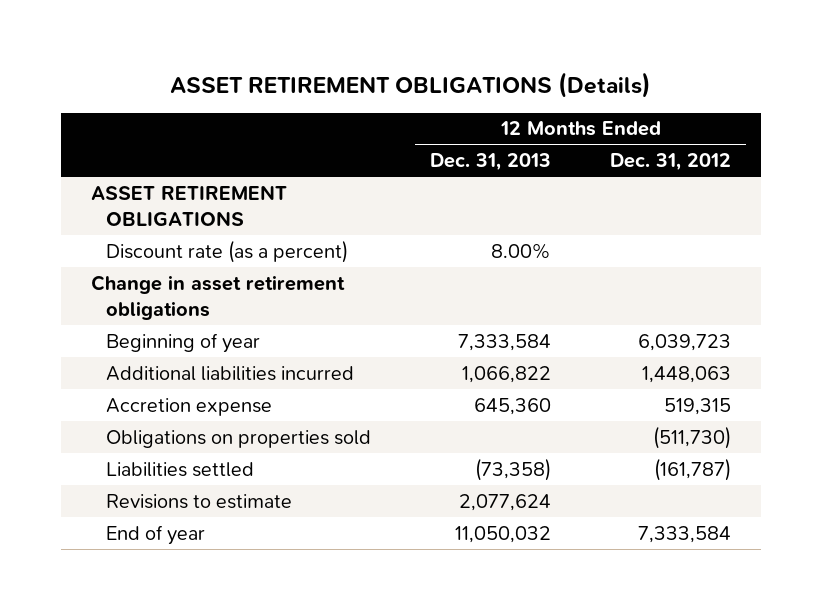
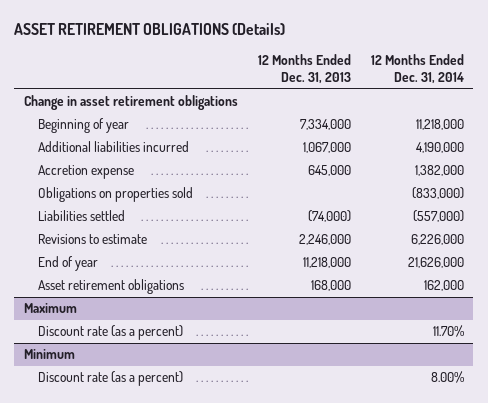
[610,153,732,172] Dec. 31, 2012 -> none
none -> [370,54,464,85] 12 Months Ended Dec. 31, 2014
[90,184,287,226] ASSET RETIREMENT OBLIGATIONS -> none
[105,239,348,263] Discount rate (as a percent) -> none
[458,333,552,351] 7,333,584 -> [299,119,351,131] 7,334,000
[462,365,552,383] 1,066,822 -> [302,142,351,154] 1,067,000
[474,397,552,415] 645,360 -> [307,165,351,177] 645,000
[475,457,552,481] (73,358) -> [307,210,351,223] (74,000)
[459,493,552,511] 2,077,624 -> [298,234,351,246] 2,246,000
[455,525,552,543] 11,050,032 -> [302,257,351,269] 11,218,000
none -> [37,279,184,295] Asset retirement obligations
none -> [24,303,78,314] Maximum
none -> [37,325,183,341] Discount rate (as a percent)
none -> [24,349,76,360] Minimum
none -> [37,371,183,387] Discount rate (as a percent)

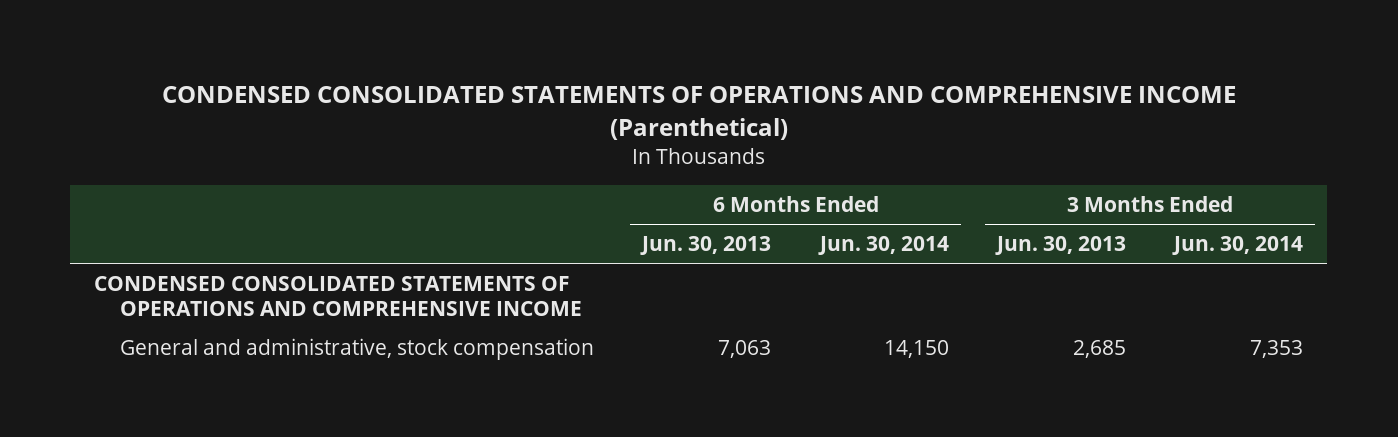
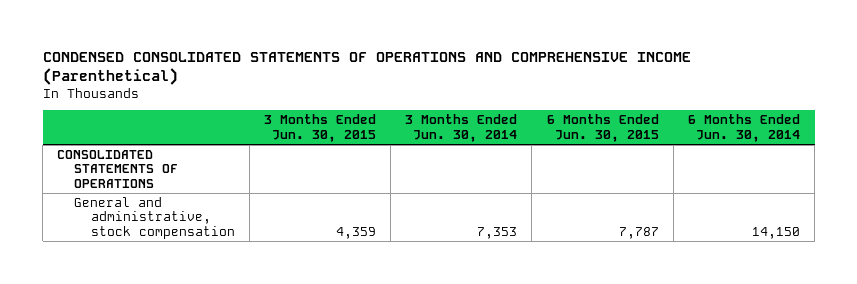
[640,236,772,256] Jun. 30, 2013 -> none
[994,236,1126,256] Jun. 30, 2013 -> none
none -> [264,114,377,142] 3 Months Ended Jun. 30, 2015
none -> [546,114,659,142] 6 Months Ended Jun. 30, 2015
[94,275,583,317] CONDENSED CONSOLIDATED STATEMENTS OF OPERATIONS AND COMPREHENSIVE INCOME -> [57,149,179,188] CONSOLIDATED STATEMENTS OF OPERATIONS

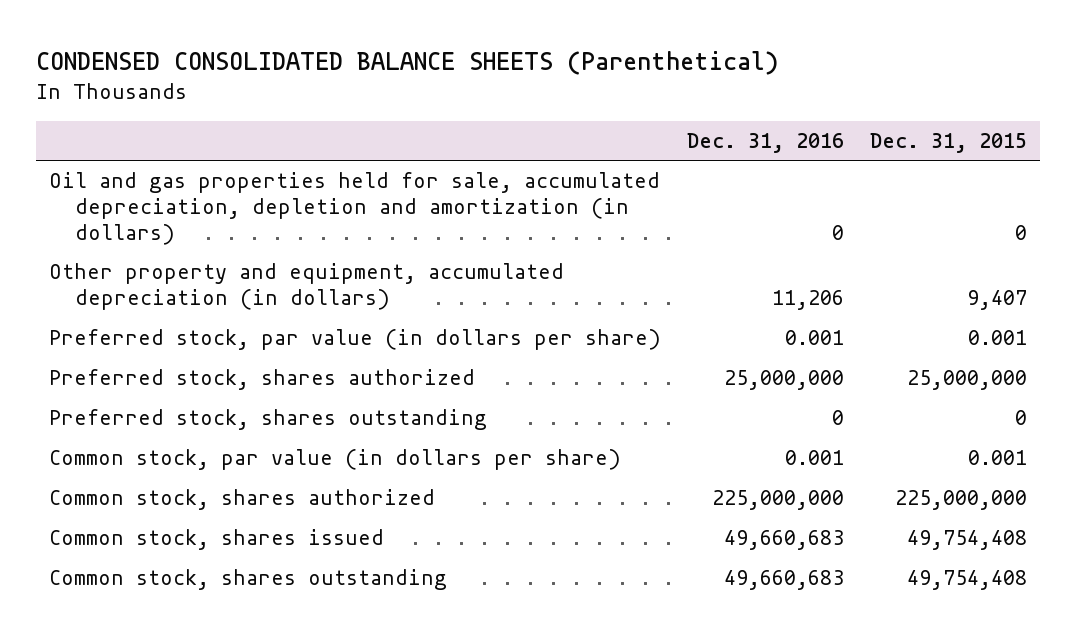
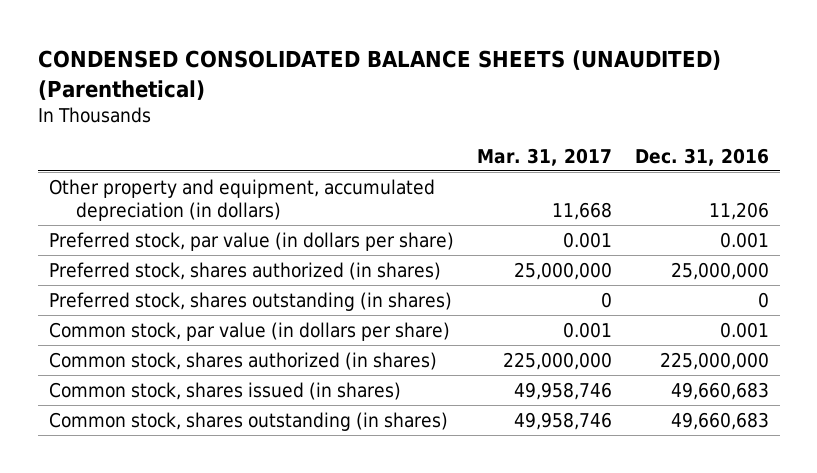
[36,50,780,75] CONDENSED CONSOLIDATED BALANCE SHEETS (Parenthetical) -> [37,50,721,100] CONDENSED CONSOLIDATED BALANCE SHEETS (UNAUDITED) (Parenthetical)
[870,132,1028,153] Dec. 31, 2015 -> none
none -> [476,148,612,167] Mar. 31, 2017
[49,172,661,245] Oil and gas properties held for sale, accumulated depreciation, depletion and amortization (in dollars) -> none
[49,369,476,391] Preferred stock, shares authorized -> [48,261,441,280] Preferred stock, shares authorized (in shares)
[49,409,488,431] Preferred stock, shares outstanding -> [48,291,452,311] Preferred stock, shares outstanding (in shares)
[49,489,436,511] Common stock, shares authorized -> [48,351,437,370] Common stock, shares authorized (in shares)
[49,529,385,551] Common stock, shares issued -> [48,381,401,400] Common stock, shares issued (in shares)
[49,569,448,591] Common stock, shares outstanding -> [48,411,448,431] Common stock, shares outstanding (in shares)

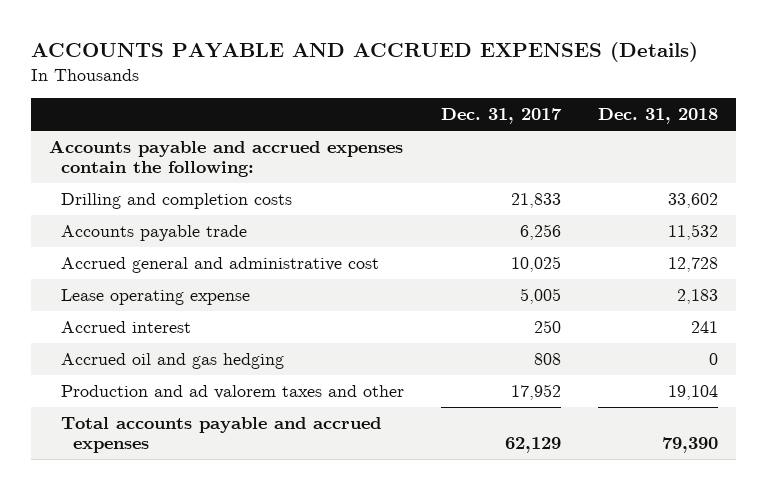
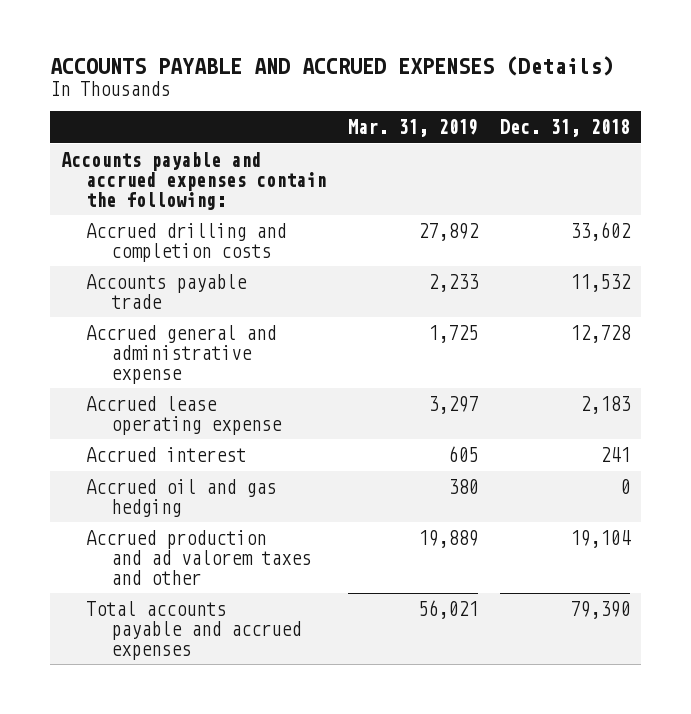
[440,108,562,125] Dec. 31, 2017 -> none
none -> [347,119,478,138] Mar. 31, 2019
[61,193,293,210] Drilling and completion costs -> [85,223,286,262] Accrued drilling and completion costs
[61,257,380,274] Accrued general and administrative cost -> [85,325,276,384] Accrued general and administrative expense
[61,289,251,306] Lease operating expense -> [85,396,282,435] Accrued lease operating expense
[61,385,405,400] Production and ad valorem taxes and other -> [85,530,311,585] Accrued production and ad valorem taxes and other

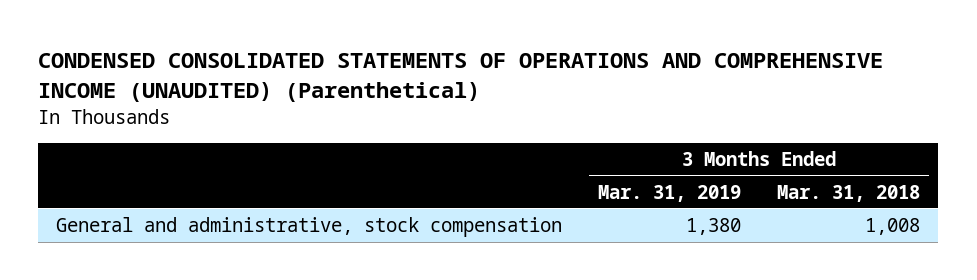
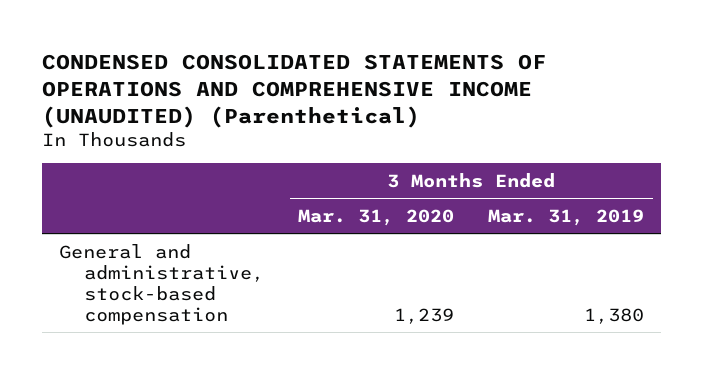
[777,184,921,202] Mar. 31, 2018 -> none
none -> [298,208,455,226] Mar. 31, 2020
[56,217,563,238] General and administrative, stock compensation -> [58,243,265,325] General and administrative, stock-based compensation

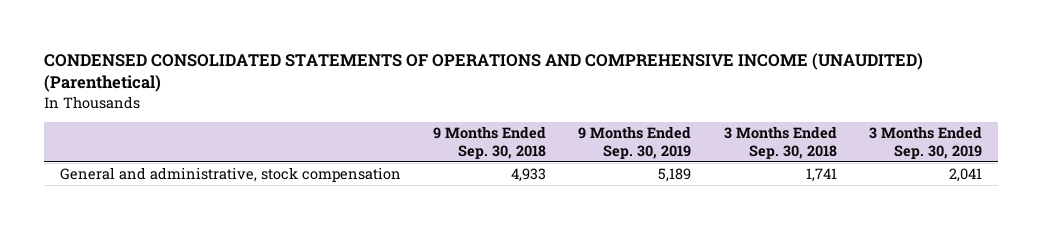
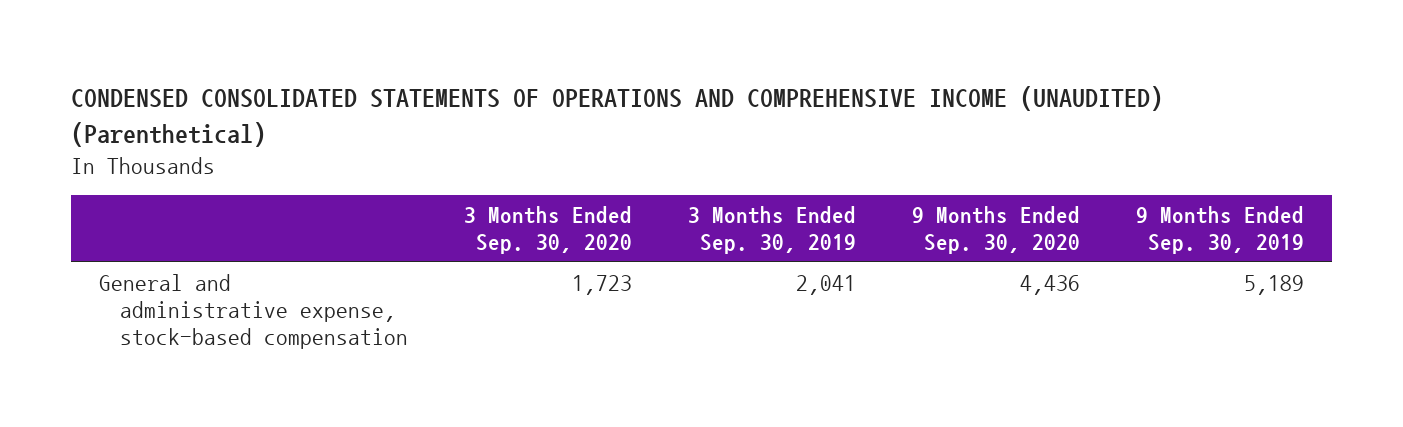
[433,126,547,159] 9 Months Ended Sep. 30, 2018 -> none
[723,126,837,159] 3 Months Ended Sep. 30, 2018 -> none
none -> [464,206,633,255] 3 Months Ended Sep. 30, 2020
none -> [911,206,1080,255] 9 Months Ended Sep. 30, 2020
[60,167,402,183] General and administrative, stock compensation -> [98,274,409,350] General and administrative expense, stock-based compensation

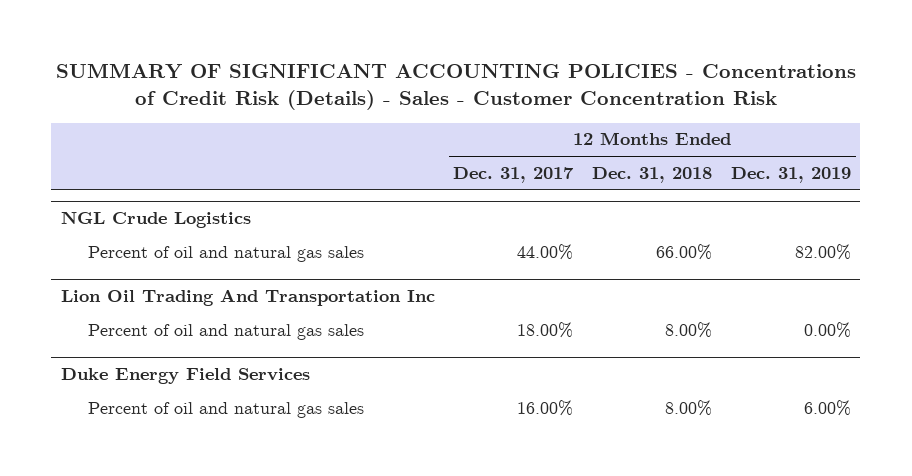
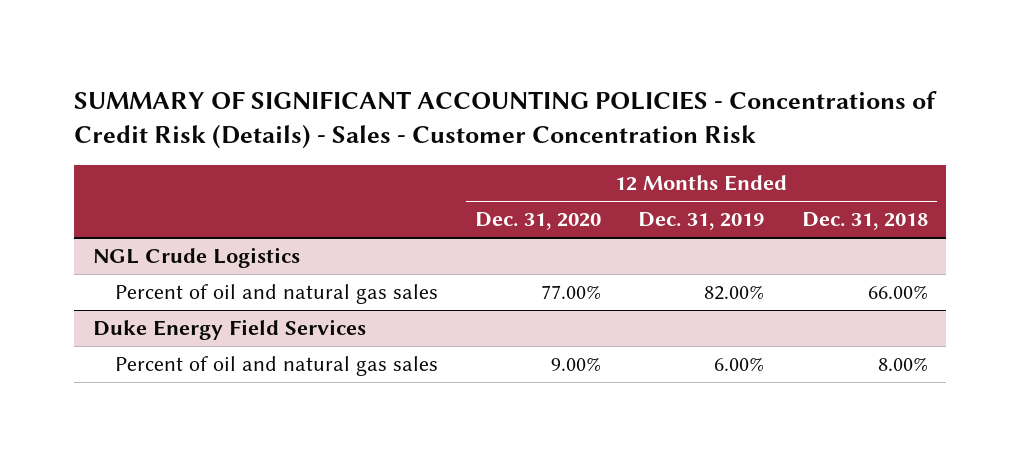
[453,167,575,184] Dec. 31, 2017 -> none
none -> [475,212,602,231] Dec. 31, 2020
[60,289,435,307] Lion Oil Trading And Transportation Inc -> none
[87,323,364,340] Percent of oil and natural gas sales -> none

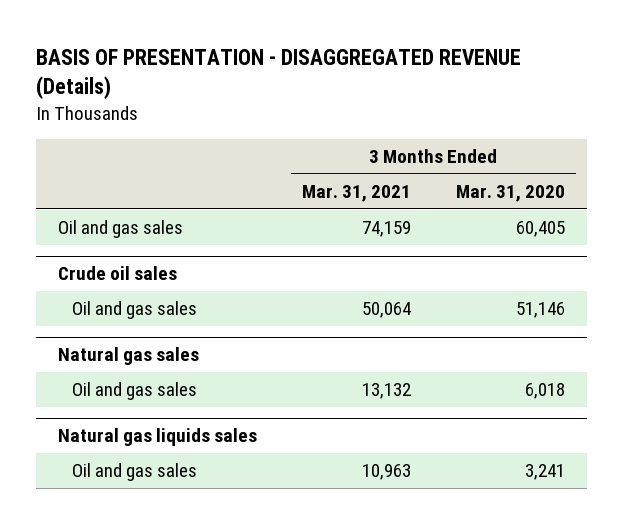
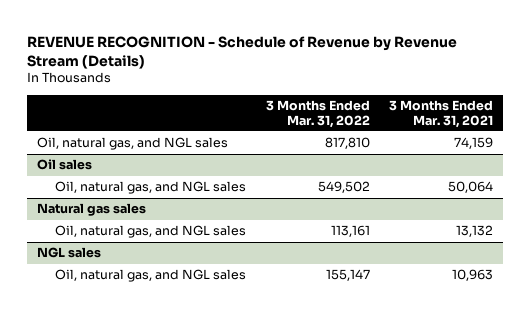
[35,49,521,100] BASIS OF PRESENTATION - DISAGGREGATED REVENUE (Details) -> [27,35,458,69] REVENUE RECOGNITION - Schedule of Revenue by Revenue Stream (Details)
[455,184,565,202] Mar. 31, 2020 -> none
none -> [265,100,370,128] 3 Months Ended Mar. 31, 2022
[58,220,184,239] Oil and gas sales -> [37,137,229,151] Oil, natural gas, and NGL sales
[58,266,178,281] Crude oil sales -> [37,159,93,171] Oil sales
[71,301,197,320] Oil and gas sales -> [55,181,247,195] Oil, natural gas, and NGL sales
[58,428,258,447] Natural gas liquids sales -> none
[71,382,197,401] Oil and gas sales -> [55,225,247,239] Oil, natural gas, and NGL sales
none -> [37,247,102,259] NGL sales
[71,463,197,482] Oil and gas sales -> [55,269,247,283] Oil, natural gas, and NGL sales

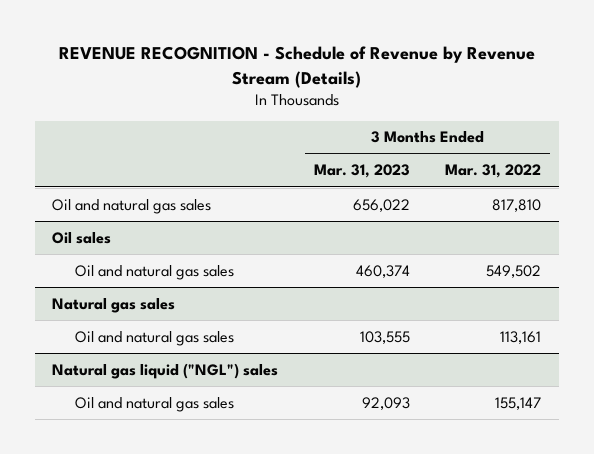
[389,100,494,128] 3 Months Ended Mar. 31, 2021 -> none
none -> [313,164,410,179] Mar. 31, 2023
[37,137,229,151] Oil, natural gas, and NGL sales -> [52,198,212,214] Oil and natural gas sales
[55,181,247,195] Oil, natural gas, and NGL sales -> [75,264,235,280] Oil and natural gas sales
[55,225,247,239] Oil, natural gas, and NGL sales -> [75,330,235,346] Oil and natural gas sales
[37,247,102,259] NGL sales -> [52,362,279,379] Natural gas liquid ("NGL") sales
[55,269,247,283] Oil, natural gas, and NGL sales -> [75,396,235,412] Oil and natural gas sales

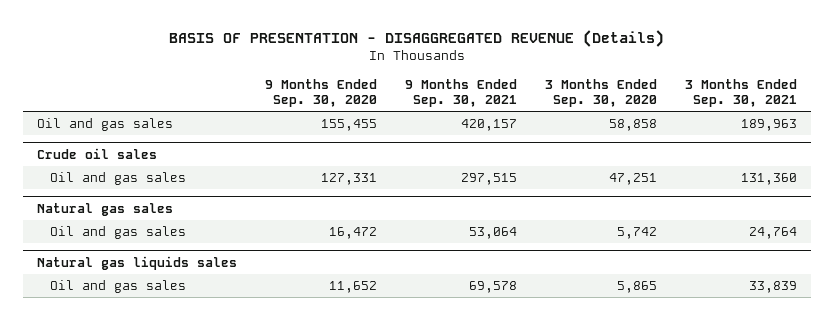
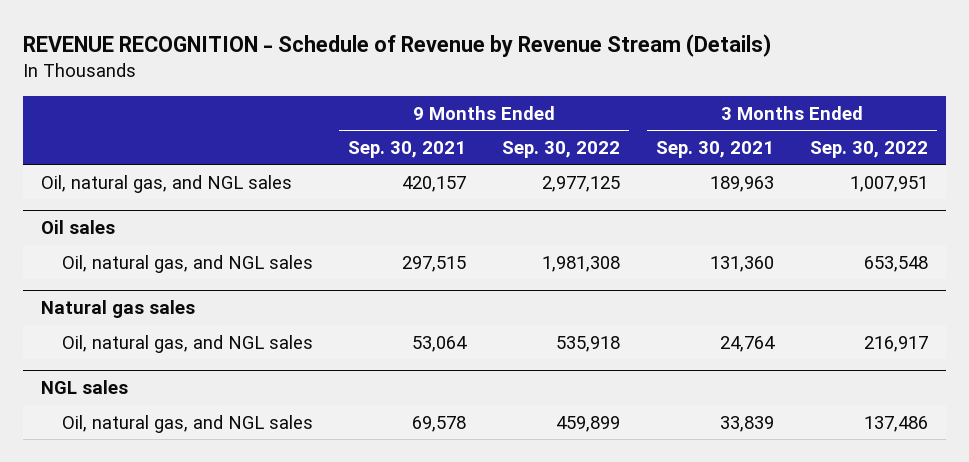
[168,29,664,47] BASIS OF PRESENTATION - DISAGGREGATED REVENUE (Details) -> [22,33,771,57] REVENUE RECOGNITION - Schedule of Revenue by Revenue Stream (Details)
[264,79,377,108] 9 Months Ended Sep. 30, 2020 -> none
[544,79,657,108] 3 Months Ended Sep. 30, 2020 -> none
none -> [502,140,621,158] Sep. 30, 2022
none -> [809,140,928,158] Sep. 30, 2022
[36,118,173,132] Oil and gas sales -> [40,174,292,193] Oil, natural gas, and NGL sales
[36,147,157,159] Crude oil sales -> [40,220,115,235] Oil sales
[49,172,186,186] Oil and gas sales -> [61,254,313,273] Oil, natural gas, and NGL sales
[36,255,237,270] Natural gas liquids sales -> none
[49,226,186,240] Oil and gas sales -> [61,334,313,353] Oil, natural gas, and NGL sales
none -> [40,380,128,395] NGL sales
[49,280,186,294] Oil and gas sales -> [61,414,313,433] Oil, natural gas, and NGL sales

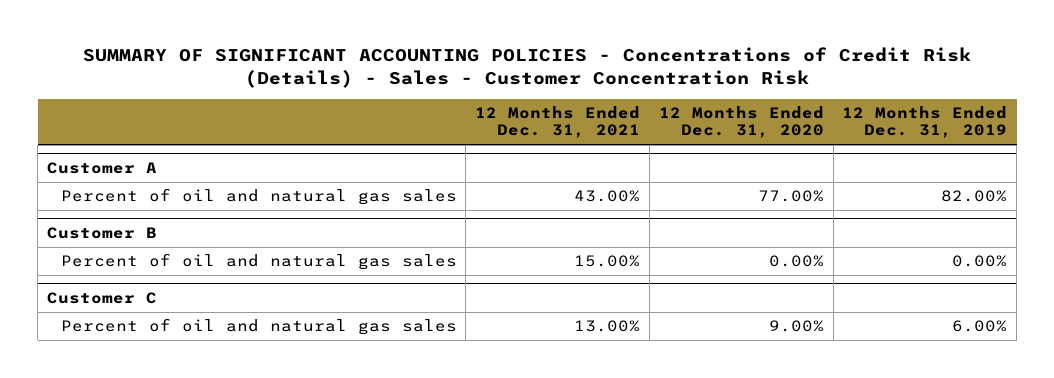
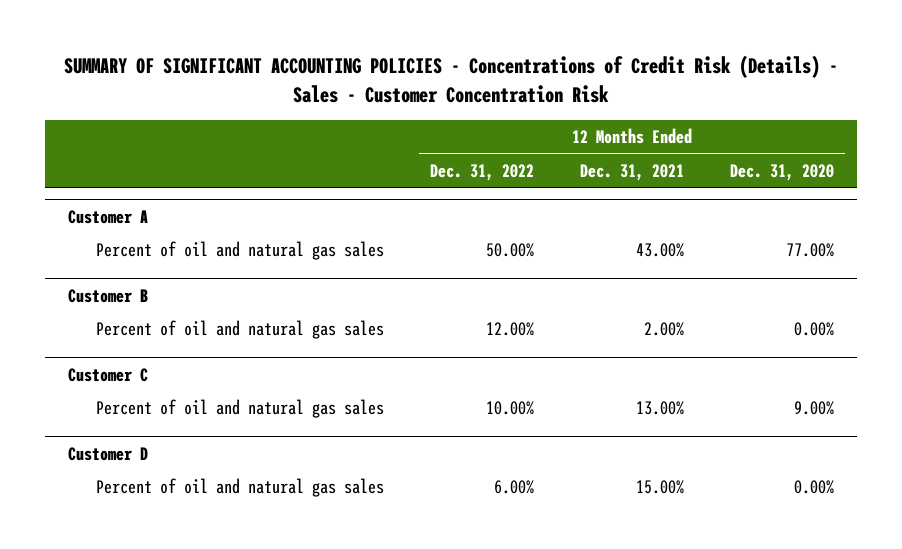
[842,106,1008,139] 12 Months Ended Dec. 31, 2019 -> none
none -> [430,163,535,181] Dec. 31, 2022
[574,255,641,268] 15.00% -> [644,322,685,337] 2.00%
none -> [68,446,149,461] Customer D
none -> [96,478,385,498] Percent of oil and natural gas sales

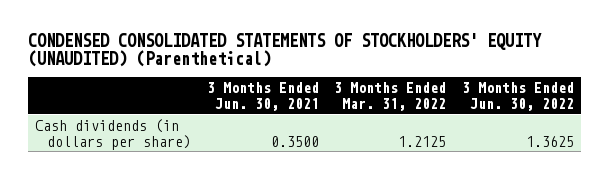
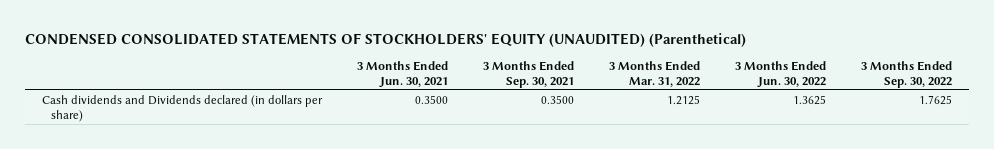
none -> [483,60,575,88] 3 Months Ended Sep. 30, 2021
none -> [860,60,952,88] 3 Months Ended Sep. 30, 2022
[35,118,192,150] Cash dividends (in dollars per share) -> [42,95,324,123] Cash dividends and Dividends declared (in dollars per share)

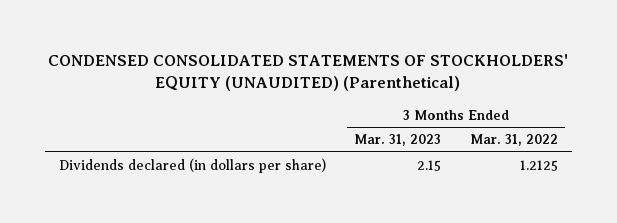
[357,60,449,88] 3 Months Ended Jun. 30, 2021 -> none
[483,60,575,88] 3 Months Ended Sep. 30, 2021 -> none
[735,60,827,88] 3 Months Ended Jun. 30, 2022 -> none
[860,60,952,88] 3 Months Ended Sep. 30, 2022 -> none
none -> [354,134,442,147] Mar. 31, 2023
[42,95,324,123] Cash dividends and Dividends declared (in dollars per share) -> [58,158,326,174] Dividends declared (in dollars per share)

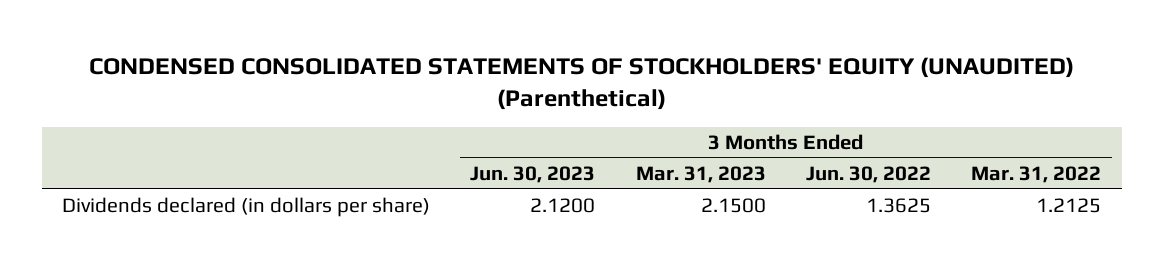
none -> [470,165,596,183] Jun. 30, 2023
none -> [806,165,932,183] Jun. 30, 2022
[417,160,442,172] 2.15 -> [700,198,766,214] 2.1500

